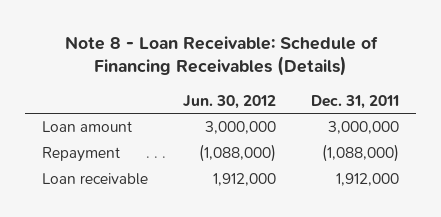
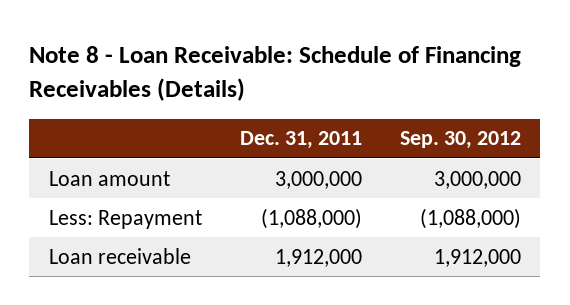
[183,94,277,109] Jun. 30, 2012 -> none
none -> [400,131,522,150] Sep. 30, 2012
[42,147,121,163] Repayment -> [48,209,202,229] Less: Repayment

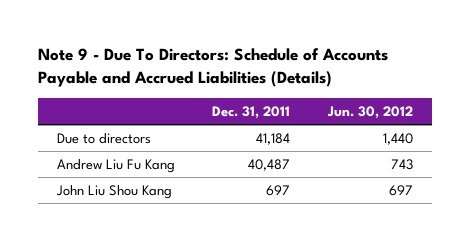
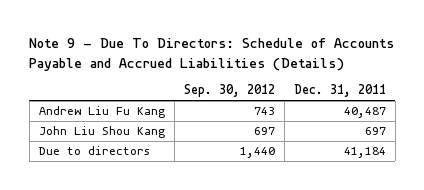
[327,105,414,119] Jun. 30, 2012 -> none
none -> [183,84,275,98] Sep. 30, 2012
[56,132,151,144] Due to directors -> [38,146,150,156] Due to directors

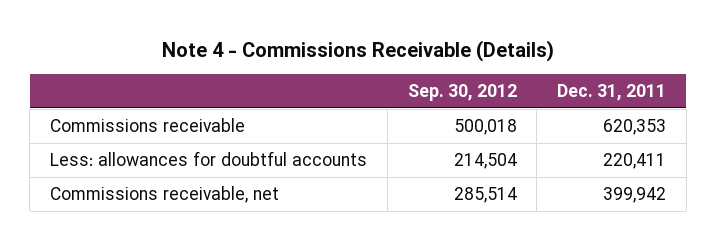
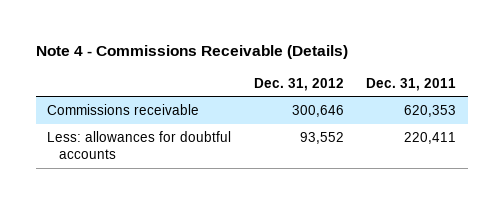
[407,84,517,102] Sep. 30, 2012 -> none
none -> [253,77,344,91] Dec. 31, 2012
[50,186,280,204] Commissions receivable, net -> none

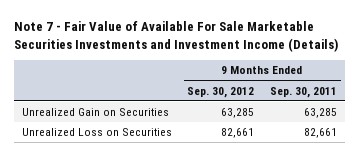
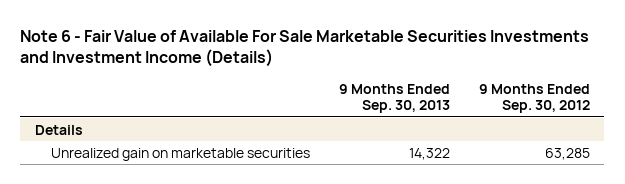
[13,21,338,52] Note 7 - Fair Value of Available For Sale Marketable Securities Investments and Investment Income (Details) -> [20,29,590,68] Note 6 - Fair Value of Available For Sale Marketable Securities Investments and Investment Income (Details)
[270,86,338,98] Sep. 30, 2011 -> none
none -> [338,83,450,114] 9 Months Ended Sep. 30, 2013
[21,128,172,137] Unrealized Loss on Securities -> none
none -> [34,124,83,135] Details
[21,108,169,117] Unrealized Gain on Securities -> [51,147,311,161] Unrealized gain on marketable securities

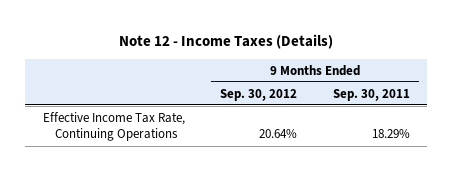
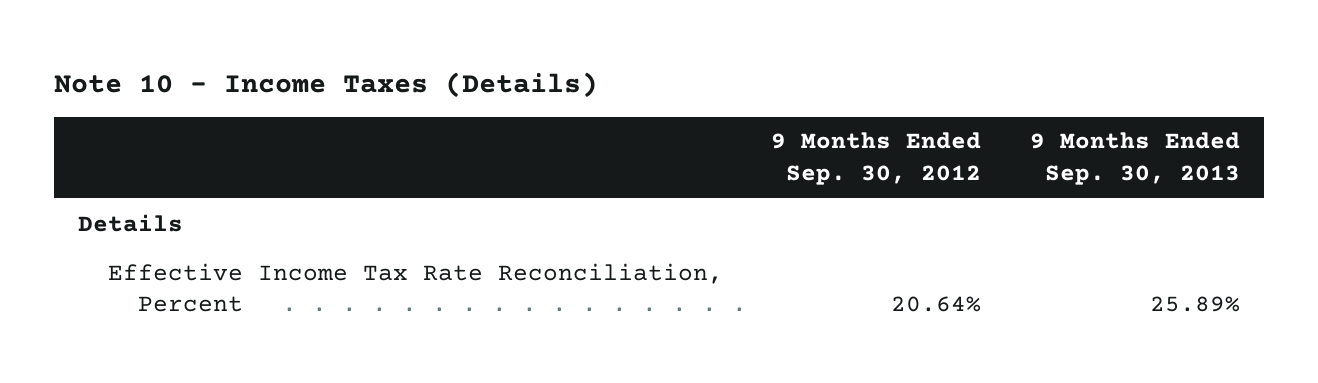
[119,33,334,49] Note 12 - Income Taxes (Details) -> [53,72,598,99] Note 10 - Income Taxes (Details)
[332,88,410,101] Sep. 30, 2011 -> none
none -> [1029,132,1240,186] 9 Months Ended Sep. 30, 2013
none -> [78,213,184,232] Details
[42,111,185,142] Effective Income Tax Rate, Continuing Operations -> [107,262,723,313] Effective Income Tax Rate Reconciliation, Percent

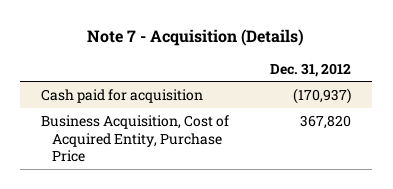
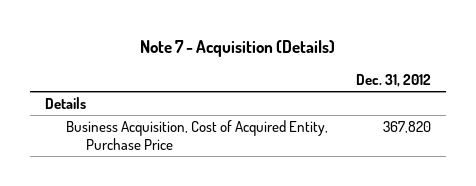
[41,88,204,103] Cash paid for acquisition -> none
none -> [44,97,86,110] Details

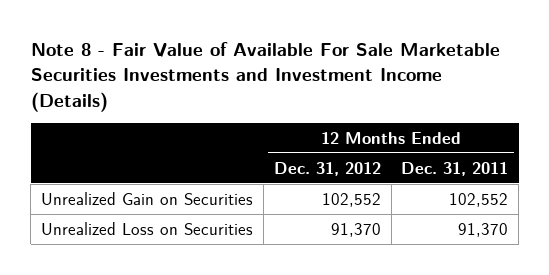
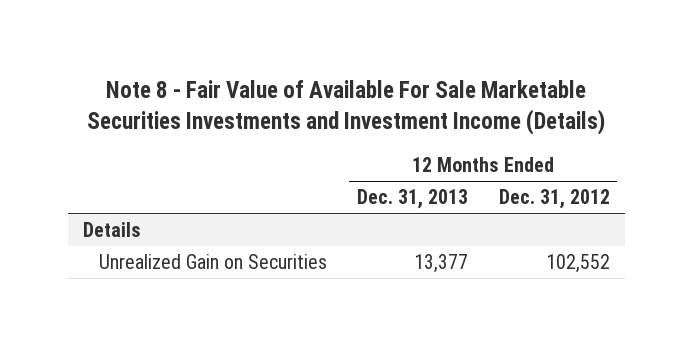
[401,161,509,176] Dec. 31, 2011 -> none
none -> [357,189,469,210] Dec. 31, 2013
none -> [82,222,141,238] Details
[40,221,253,235] Unrealized Loss on Securities -> none

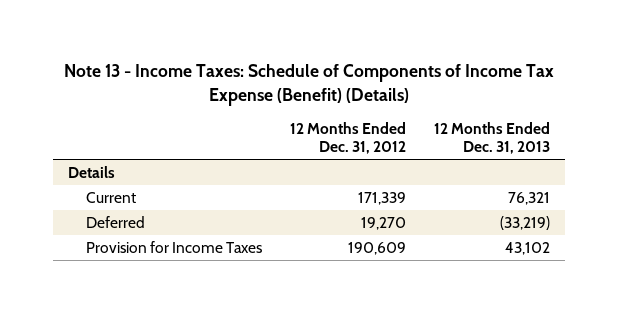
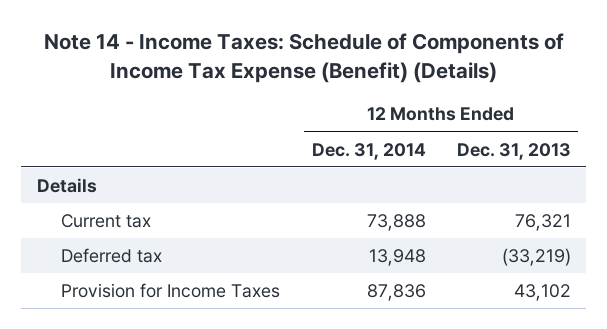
[63,64,554,107] Note 13 - Income Taxes: Schedule of Components of Income Tax Expense (Benefit) (Details) -> [43,33,564,83] Note 14 - Income Taxes: Schedule of Components of Income Tax Expense (Benefit) (Details)
[290,122,407,155] 12 Months Ended Dec. 31, 2012 -> none
none -> [311,142,426,160] Dec. 31, 2014
[85,191,136,203] Current -> [61,214,152,229] Current tax
[85,215,145,228] Deferred -> [61,248,163,264] Deferred tax

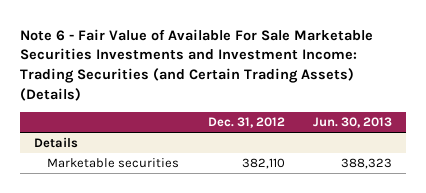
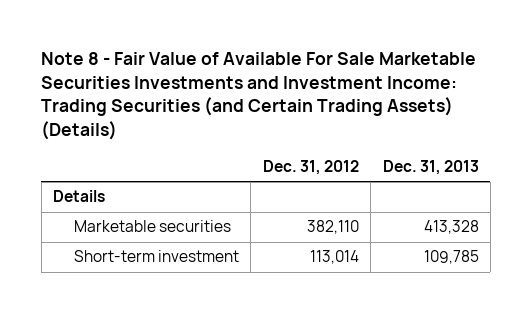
[19,28,373,102] Note 6 - Fair Value of Available For Sale Marketable Securities Investments and Investment Income: Trading Securities (and Certain Trading Assets) (Details) -> [41,51,477,141] Note 8 - Fair Value of Available For Sale Marketable Securities Investments and Investment Income: Trading Securities (and Certain Trading Assets) (Details)
[313,117,393,129] Jun. 30, 2013 -> none
none -> [382,159,479,175] Dec. 31, 2013
none -> [73,250,239,263] Short-term investment

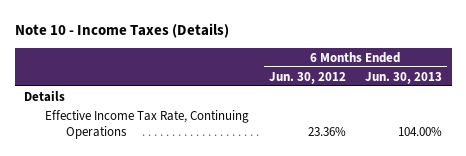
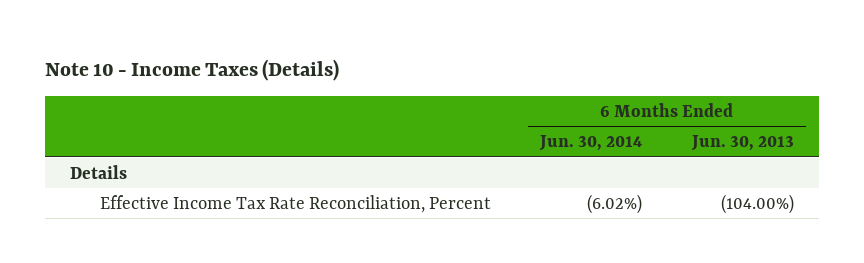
[268,71,346,84] Jun. 30, 2012 -> none
none -> [539,135,643,152] Jun. 30, 2014
[45,109,250,139] Effective Income Tax Rate, Continuing Operations -> [99,194,491,213] Effective Income Tax Rate Reconciliation, Percent
[397,126,442,136] 104.00% -> [720,193,794,214] (104.00%)

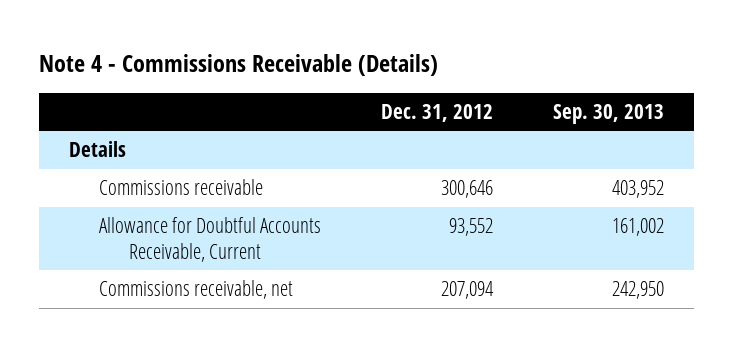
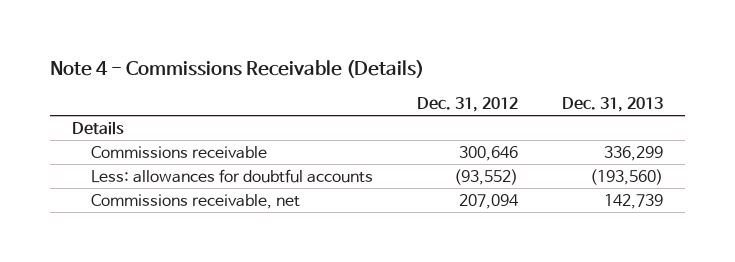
[553,103,665,124] Sep. 30, 2013 -> none
none -> [562,96,664,112] Dec. 31, 2013
[98,217,321,262] Allowance for Doubtful Accounts Receivable, Current -> none
none -> [91,168,374,183] Less: allowances for doubtful accounts

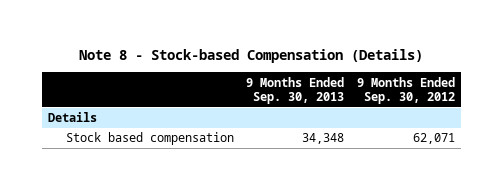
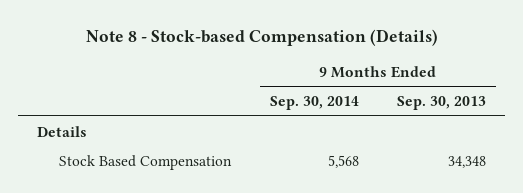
[356,76,455,105] 9 Months Ended Sep. 30, 2012 -> none
none -> [269,95,359,110] Sep. 30, 2014
[65,132,234,146] Stock based compensation -> [59,154,233,170] Stock Based Compensation

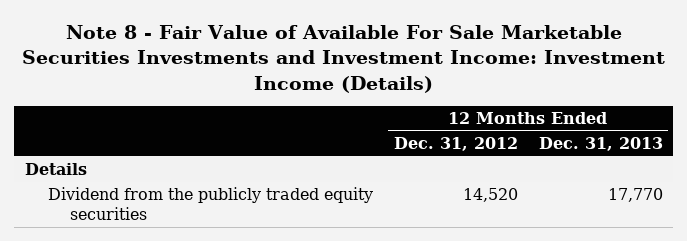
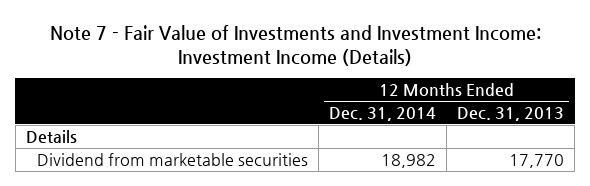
[21,25,665,93] Note 8 - Fair Value of Available For Sale Marketable Securities Investments and Investment Income: Investment Income (Details) -> [49,25,541,67] Note 7 - Fair Value of Investments and Investment Income: Investment Income (Details)
[393,137,518,152] Dec. 31, 2012 -> none
none -> [329,106,437,121] Dec. 31, 2014
[47,187,373,221] Dividend from the publicly traded equity securities -> [37,152,309,166] Dividend from marketable securities

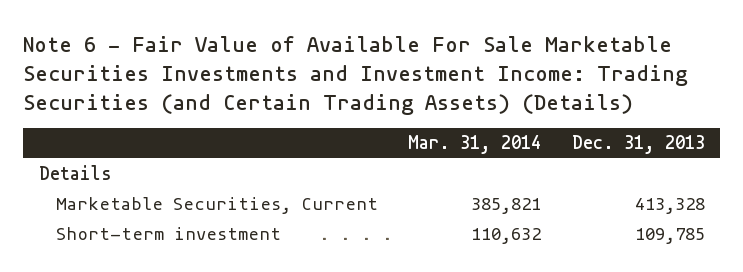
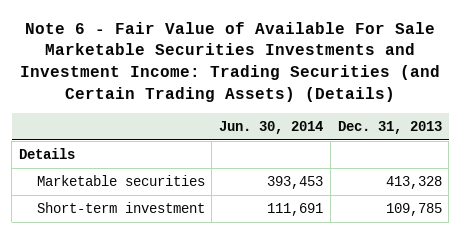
[408,135,542,155] Mar. 31, 2014 -> none
none -> [219,120,324,134] Jun. 30, 2014
[55,197,378,215] Marketable Securities, Current -> [36,175,205,187] Marketable securities

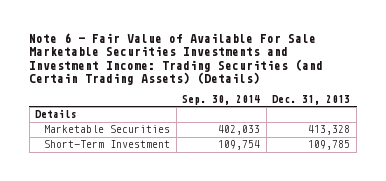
[219,120,324,134] Jun. 30, 2014 -> none
none -> [182,95,261,106] Sep. 30, 2014
[36,175,205,187] Marketable securities -> [43,125,170,134] Marketable Securities
[36,202,205,214] Short-term investment -> [43,140,170,149] Short-Term Investment

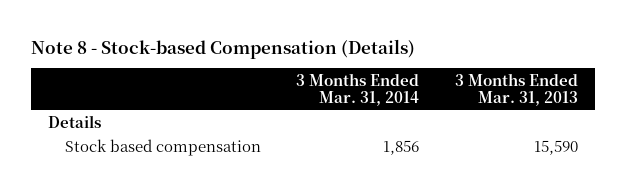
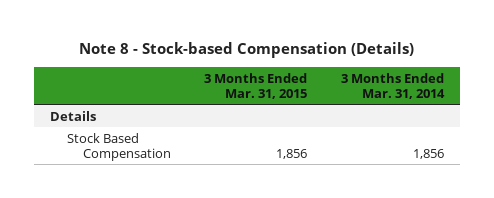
[454,72,578,107] 3 Months Ended Mar. 31, 2013 -> none
none -> [204,72,308,99] 3 Months Ended Mar. 31, 2015
[64,139,261,157] Stock based compensation -> [66,132,172,161] Stock Based Compensation

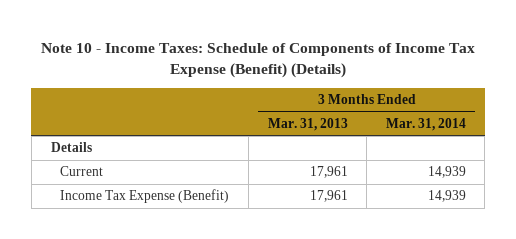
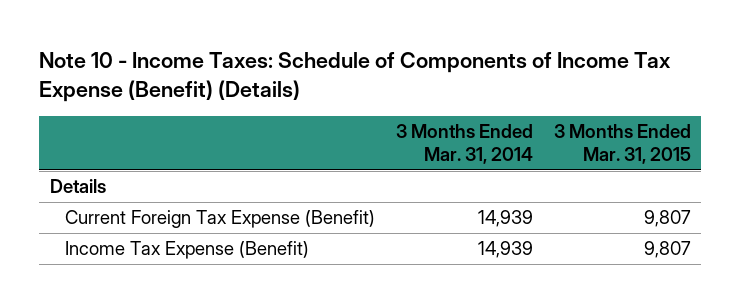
[267,117,348,131] Mar. 31, 2013 -> none
none -> [553,124,691,165] 3 Months Ended Mar. 31, 2015
[60,166,104,177] Current -> [65,210,376,229] Current Foreign Tax Expense (Benefit)

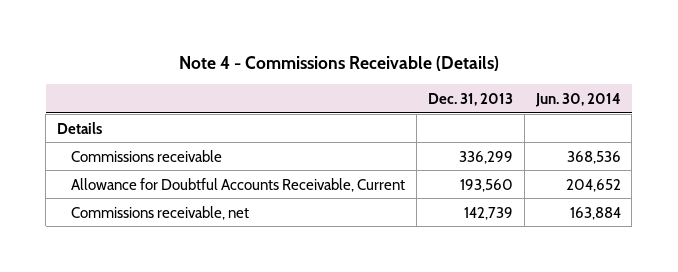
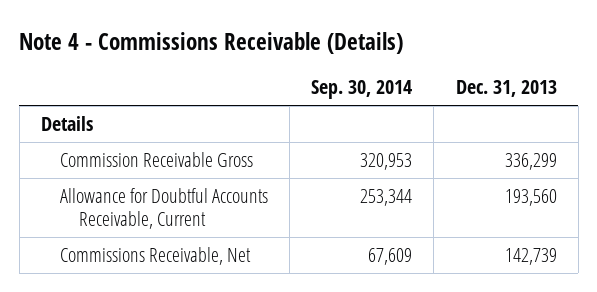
[534,92,621,107] Jun. 30, 2014 -> none
none -> [311,80,413,100] Sep. 30, 2014
[70,149,222,162] Commissions receivable -> [60,151,254,167] Commission Receivable Gross
[70,205,249,220] Commissions receivable, net -> [60,246,252,265] Commissions Receivable, Net

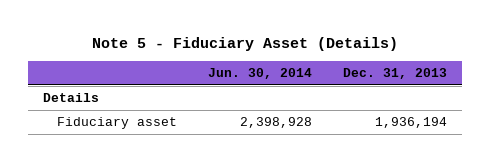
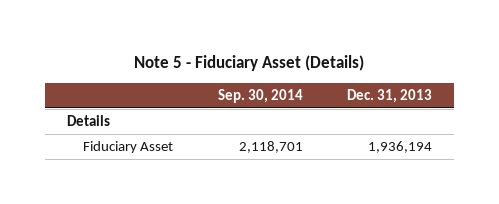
[208,68,313,80] Jun. 30, 2014 -> none
none -> [217,89,303,104] Sep. 30, 2014
[57,117,178,130] Fiduciary asset -> [83,141,174,154] Fiduciary Asset

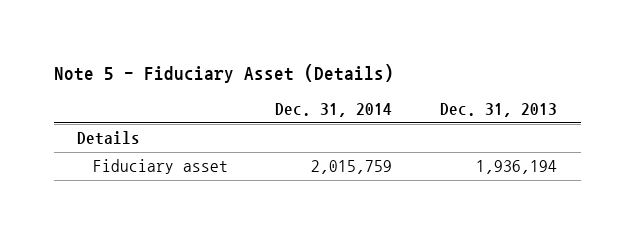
[217,89,303,104] Sep. 30, 2014 -> none
none -> [275,103,393,118] Dec. 31, 2014
[83,141,174,154] Fiduciary Asset -> [92,159,228,175] Fiduciary asset

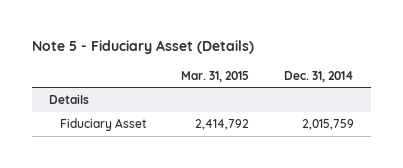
[440,103,558,118] Dec. 31, 2013 -> none
none -> [181,70,250,82] Mar. 31, 2015
[92,159,228,175] Fiduciary asset -> [60,118,148,132] Fiduciary Asset

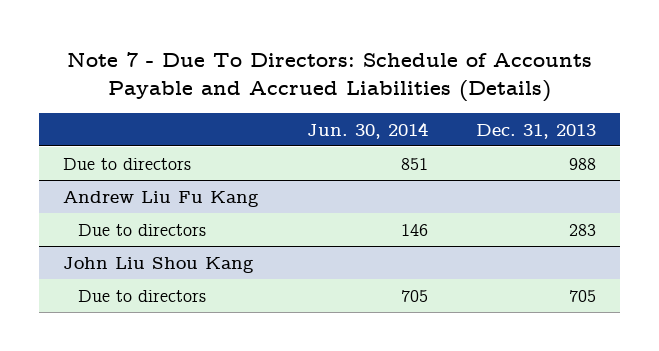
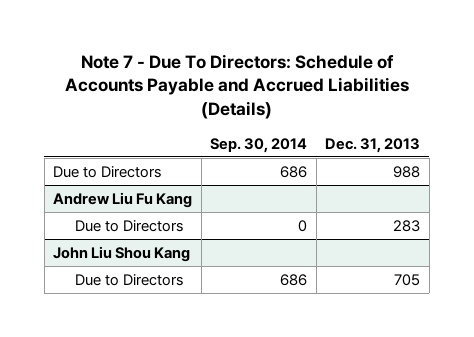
[306,121,428,139] Jun. 30, 2014 -> none
none -> [210,137,308,153] Sep. 30, 2014
[63,157,192,170] Due to directors -> [53,165,162,178] Due to Directors
[77,223,206,236] Due to directors -> [75,219,184,232] Due to Directors
[77,289,206,302] Due to directors -> [75,273,184,286] Due to Directors

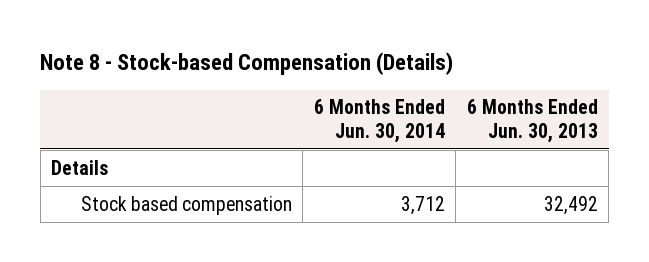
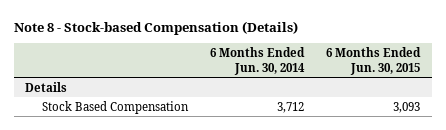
[466,99,598,143] 6 Months Ended Jun. 30, 2013 -> none
none -> [326,46,422,75] 6 Months Ended Jun. 30, 2015
[80,195,292,215] Stock based compensation -> [41,100,189,114] Stock Based Compensation

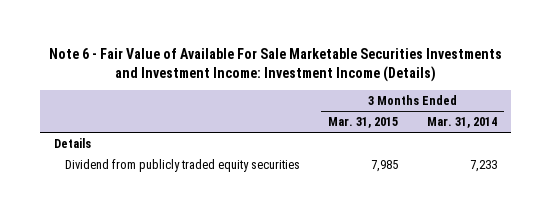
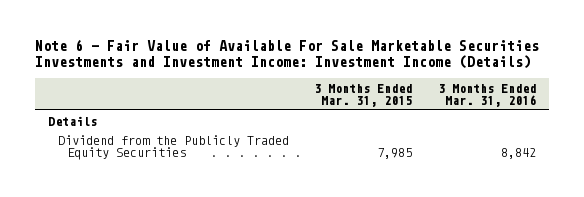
[426,117,497,129] Mar. 31, 2014 -> none
none -> [438,83,537,107] 3 Months Ended Mar. 31, 2016
[64,158,300,172] Dividend from publicly traded equity securities -> [57,134,289,160] Dividend from the Publicly Traded Equity Securities

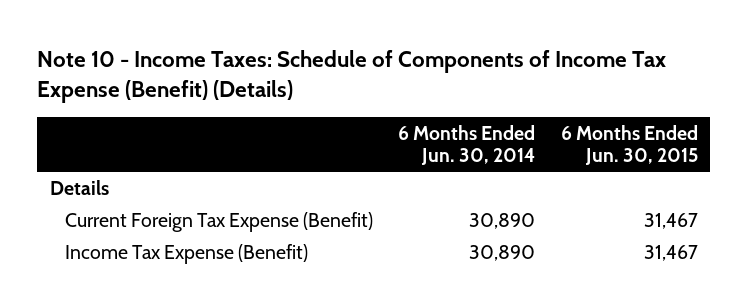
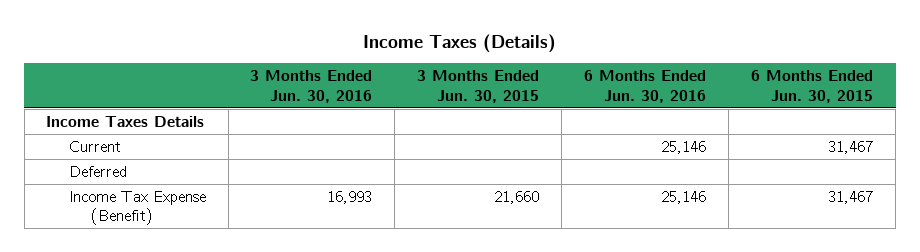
[36,50,666,104] Note 10 - Income Taxes: Schedule of Components of Income Tax Expense (Benefit) (Details) -> [362,33,556,53] Income Taxes (Details)
[398,124,536,166] 6 Months Ended Jun. 30, 2014 -> none
none -> [250,69,373,103] 3 Months Ended Jun. 30, 2016
none -> [417,69,540,103] 3 Months Ended Jun. 30, 2015
none -> [584,69,707,103] 6 Months Ended Jun. 30, 2016
[49,179,109,195] Details -> none
none -> [46,115,205,127] Income Taxes Details
[64,211,373,232] Current Foreign Tax Expense (Benefit) -> [68,140,121,152] Current
none -> [68,165,127,177] Deferred

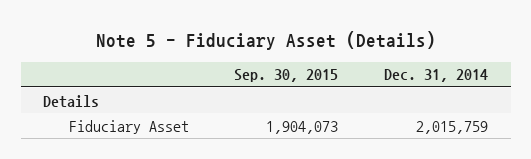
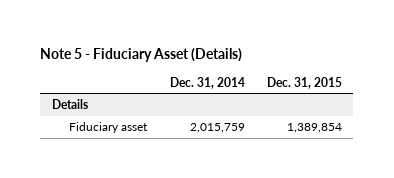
[234,69,339,83] Sep. 30, 2015 -> none
none -> [266,76,342,89] Dec. 31, 2015
[68,119,189,134] Fiduciary Asset -> [69,122,149,134] Fiduciary asset

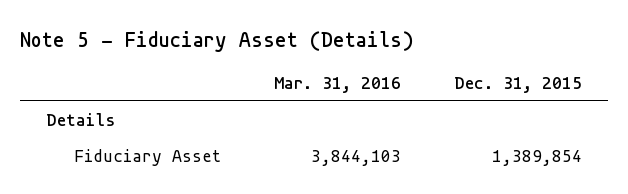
[169,76,245,89] Dec. 31, 2014 -> none
none -> [274,77,402,94] Mar. 31, 2016
[69,122,149,134] Fiduciary asset -> [74,148,222,166] Fiduciary Asset

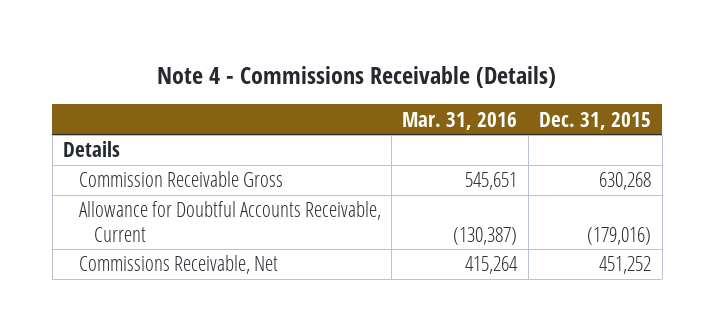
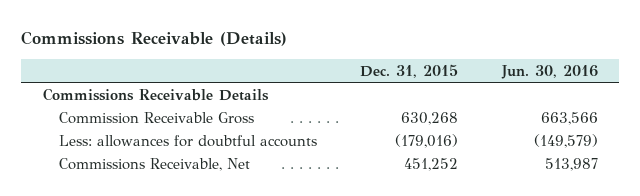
[157,66,557,89] Note 4 - Commissions Receivable (Details) -> [21,31,288,47] Commissions Receivable (Details)
[402,111,518,130] Mar. 31, 2016 -> none
none -> [500,65,598,80] Jun. 30, 2016
[63,141,121,158] Details -> none
none -> [42,87,269,101] Commissions Receivable Details
[78,201,381,242] Allowance for Doubtful Accounts Receivable, Current -> [59,134,318,147] Less: allowances for doubtful accounts

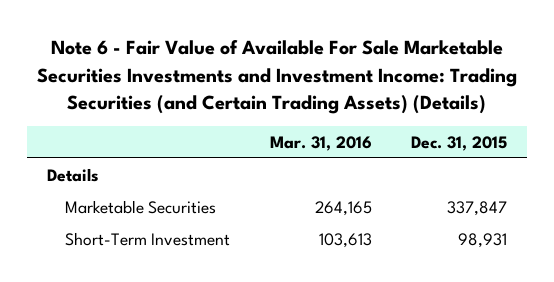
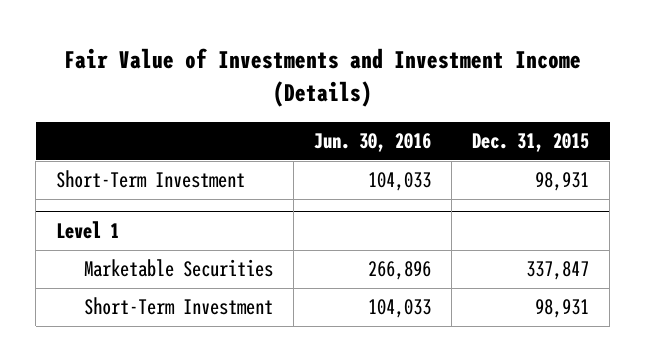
[36,40,517,114] Note 6 - Fair Value of Available For Sale Marketable Securities Investments and Investment Income: Trading Securities (and Certain Trading Assets) (Details) -> [63,48,581,107] Fair Value of Investments and Investment Income (Details)
[269,135,372,151] Mar. 31, 2016 -> none
none -> [314,132,432,152] Jun. 30, 2016
[46,167,99,182] Details -> none
none -> [56,170,246,189] Short-Term Investment
none -> [56,221,120,240] Level 1

